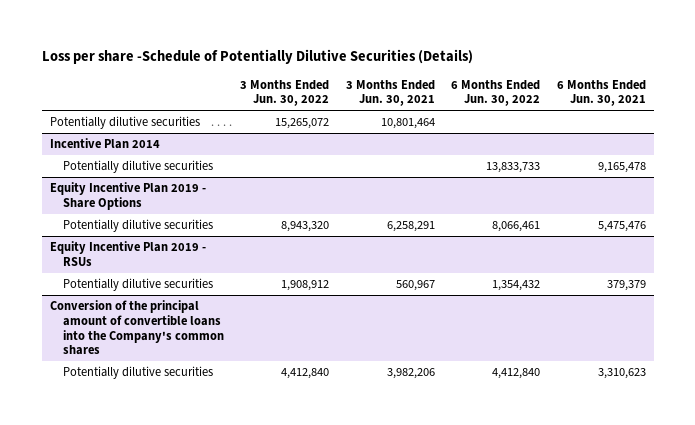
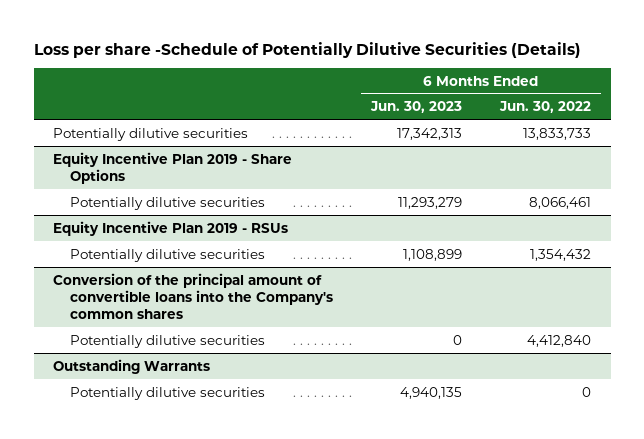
[240,79,330,107] 3 Months Ended Jun. 30, 2022 -> none
[345,79,435,107] 3 Months Ended Jun. 30, 2021 -> none
[556,79,646,107] 6 Months Ended Jun. 30, 2021 -> none
none -> [370,101,463,114] Jun. 30, 2023
[49,115,200,129] Potentially dilutive securities -> none
[49,137,160,149] Incentive Plan 2014 -> none
none -> [52,358,210,374] Outstanding Warrants
none -> [69,386,265,400] Potentially dilutive securities

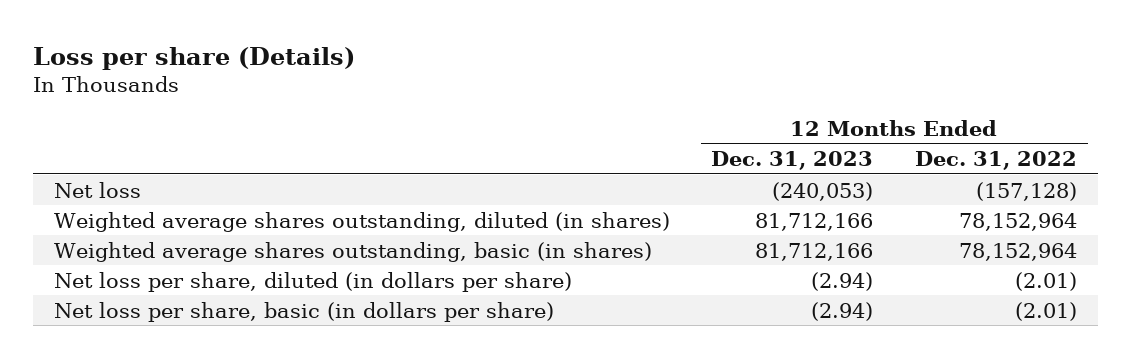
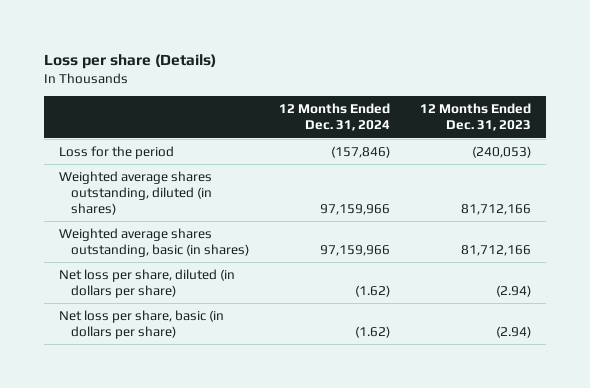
[915,150,1078,170] Dec. 31, 2022 -> none
none -> [279,103,391,132] 12 Months Ended Dec. 31, 2024
[53,181,141,198] Net loss -> [59,145,175,159] Loss for the period

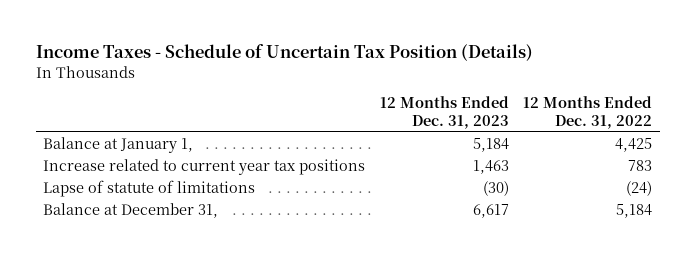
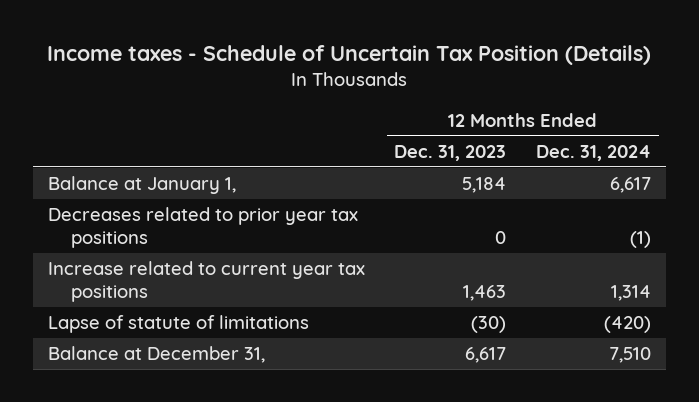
[35,44,533,62] Income Taxes - Schedule of Uncertain Tax Position (Details) -> [47,45,652,66] Income taxes - Schedule of Uncertain Tax Position (Details)
[523,96,653,129] 12 Months Ended Dec. 31, 2022 -> none
none -> [536,144,652,161] Dec. 31, 2024
none -> [47,206,358,248] Decreases related to prior year tax positions

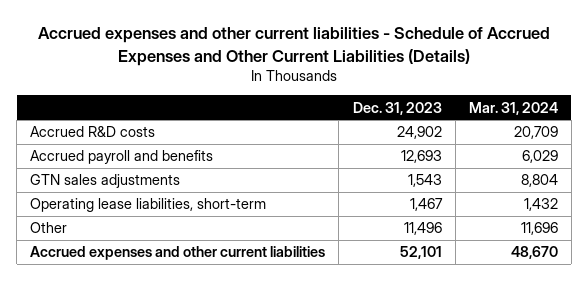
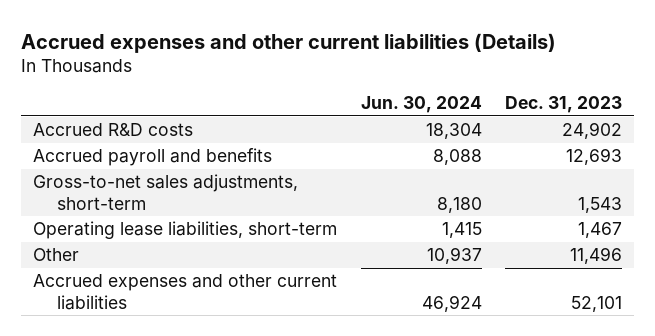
[38,27,551,66] Accrued expenses and other current liabilities - Schedule of Accrued Expenses and Other Current Liabilities (Details) -> [21,32,557,53] Accrued expenses and other current liabilities (Details)
[468,101,558,115] Mar. 31, 2024 -> none
none -> [360,96,482,114] Jun. 30, 2024
[30,174,181,189] GTN sales adjustments -> [33,174,299,210] Gross-to-net sales adjustments, short-term

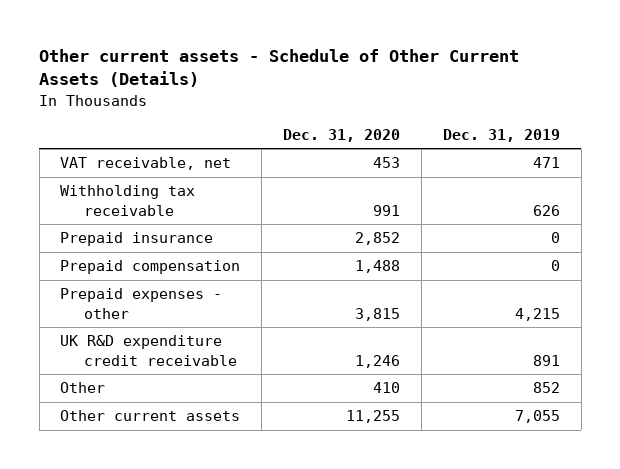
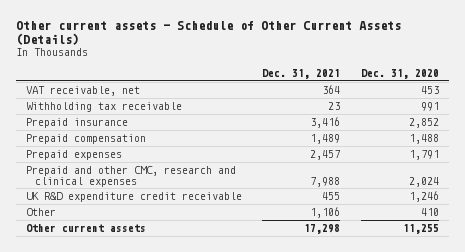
[442,128,560,142] Dec. 31, 2019 -> none
none -> [262,69,341,80] Dec. 31, 2021
[60,288,223,319] Prepaid expenses - other -> [25,149,122,160] Prepaid expenses
[355,307,401,321] 3,815 -> [408,149,439,160] 1,791
none -> [25,165,236,187] Prepaid and other CMC, research and clinical expenses

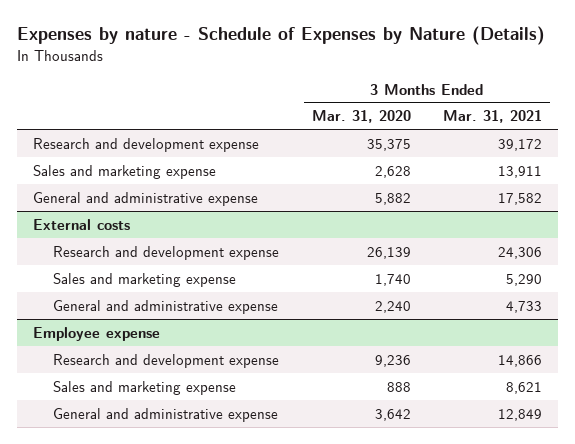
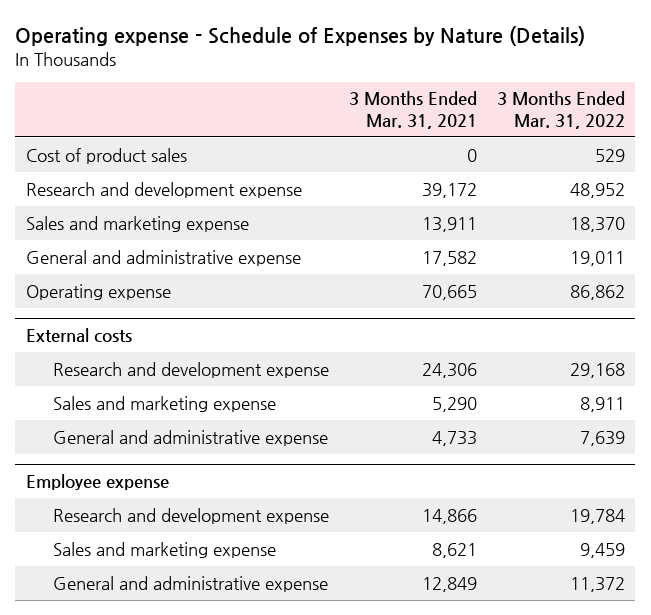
[16,26,545,46] Expenses by nature - Schedule of Expenses by Nature (Details) -> [15,25,586,46] Operating expense - Schedule of Expenses by Nature (Details)
[311,110,411,124] Mar. 31, 2020 -> none
none -> [497,91,626,129] 3 Months Ended Mar. 31, 2022
none -> [25,147,187,164] Cost of product sales
none -> [25,283,171,300] Operating expense

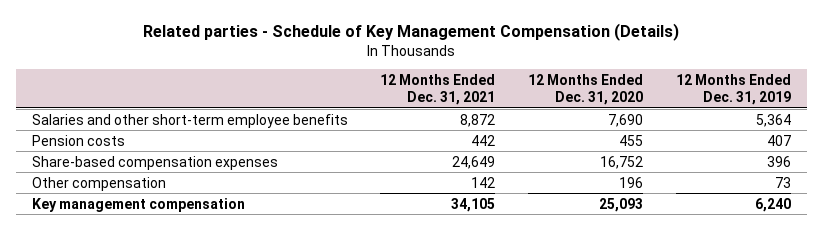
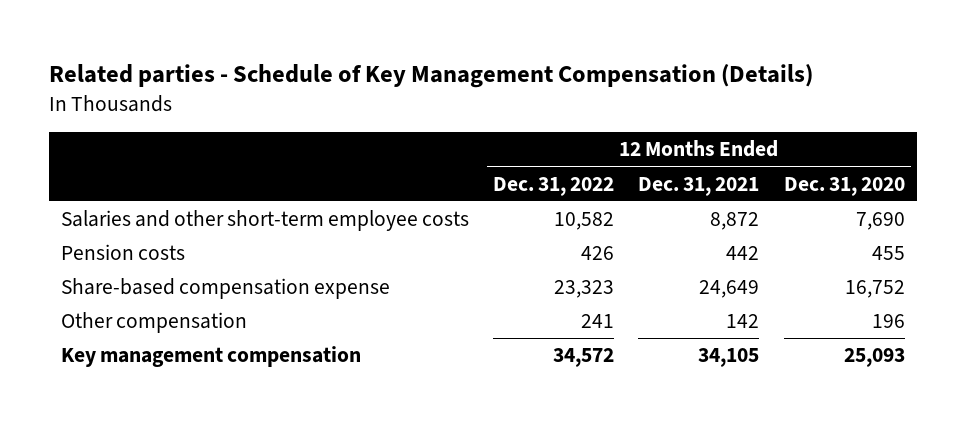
[675,73,791,105] 12 Months Ended Dec. 31, 2019 -> none
none -> [493,176,615,196] Dec. 31, 2022
[31,113,348,128] Salaries and other short-term employee benefits -> [60,210,469,232] Salaries and other short-term employee costs
[31,155,278,170] Share-based compensation expenses -> [60,278,390,300] Share-based compensation expense

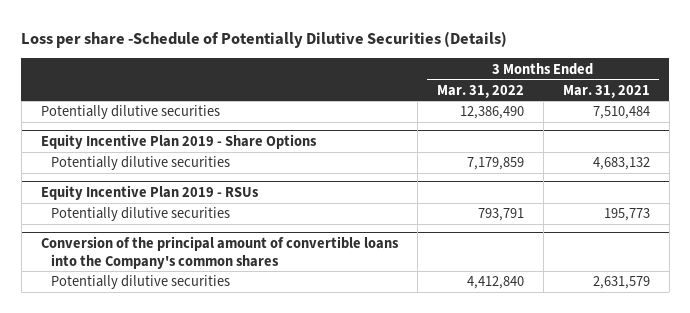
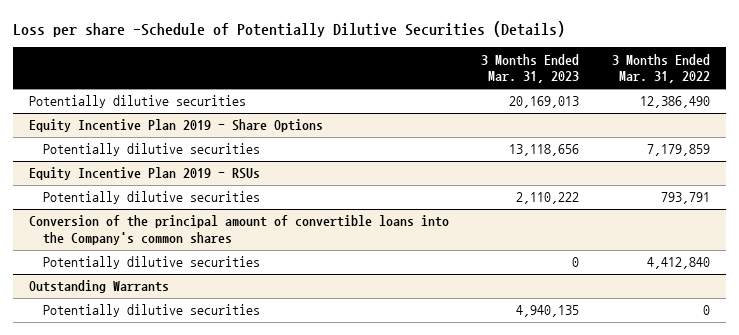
[562,84,650,98] Mar. 31, 2021 -> none
none -> [481,53,580,84] 3 Months Ended Mar. 31, 2023
none -> [28,280,169,294] Outstanding Warrants
none -> [43,304,261,318] Potentially dilutive securities

